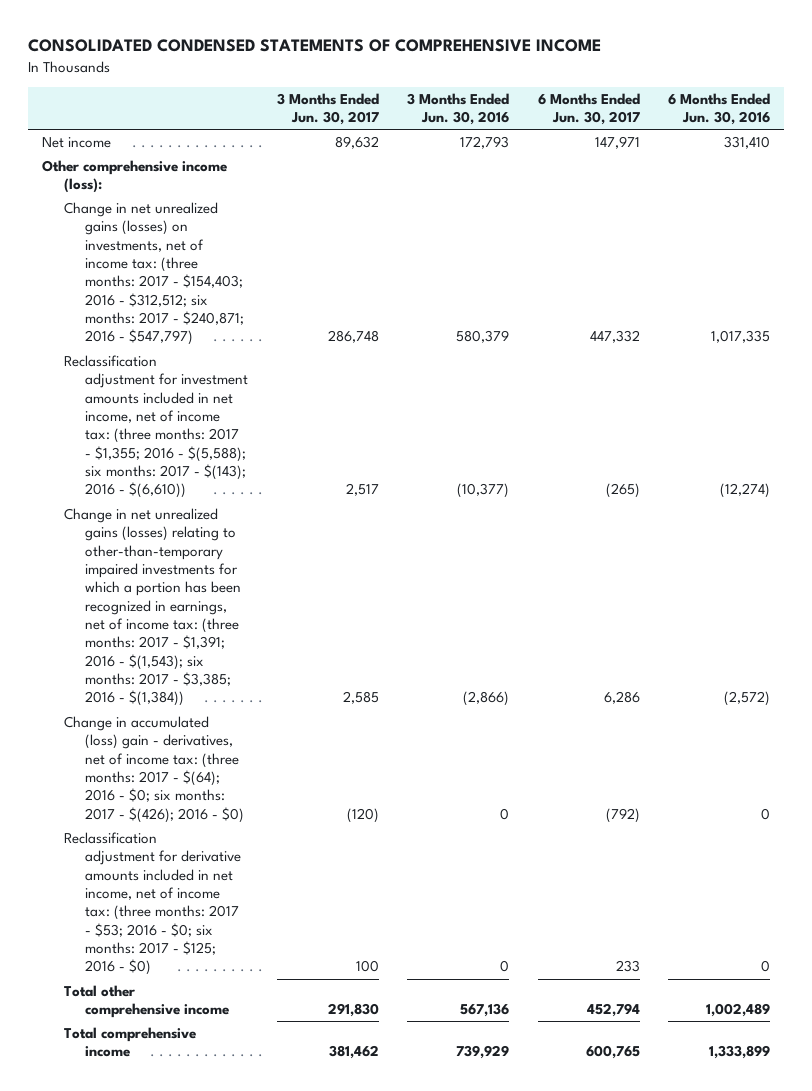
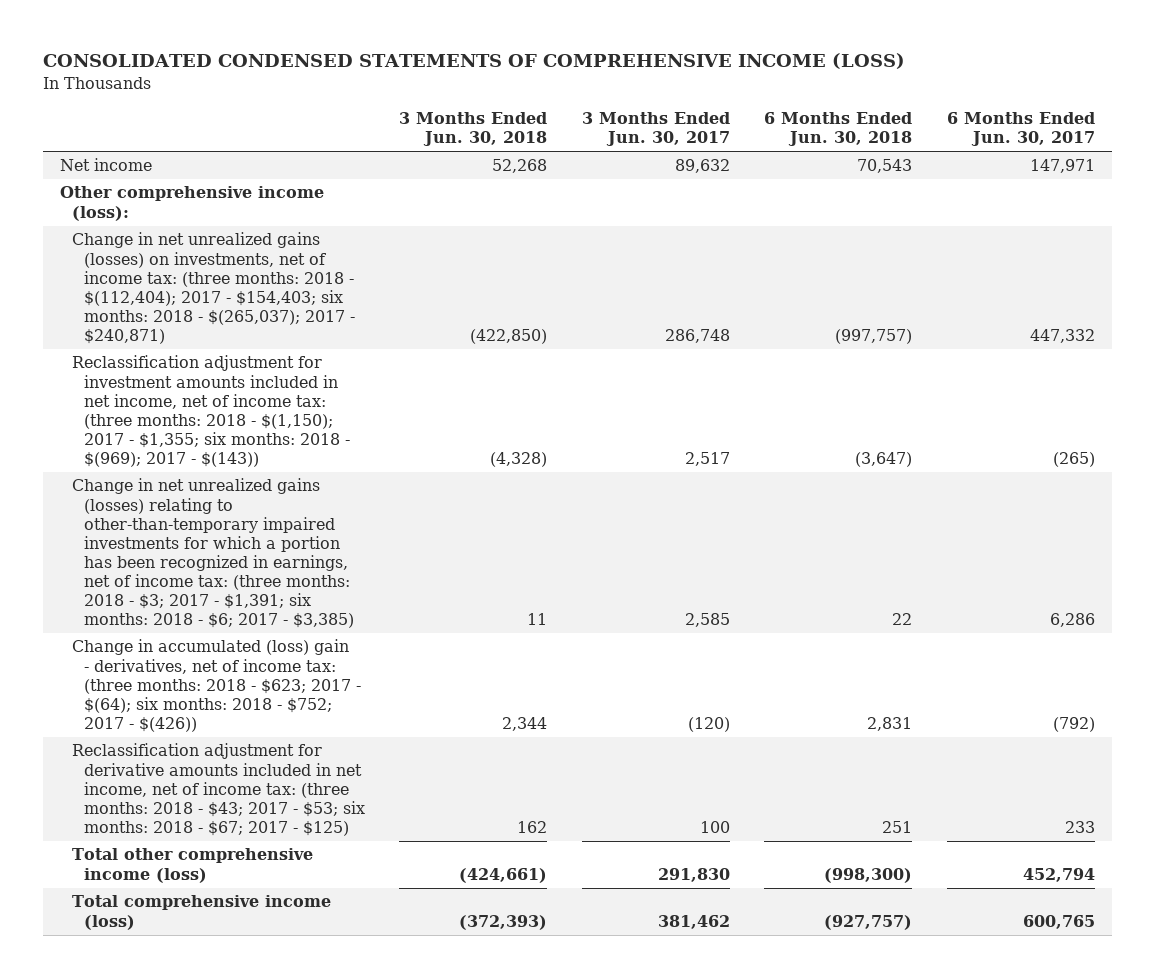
[27,39,601,53] CONSOLIDATED CONDENSED STATEMENTS OF COMPREHENSIVE INCOME -> [42,53,905,70] CONSOLIDATED CONDENSED STATEMENTS OF COMPREHENSIVE INCOME (LOSS)
[407,92,510,126] 3 Months Ended Jun. 30, 2016 -> none
[668,92,771,126] 6 Months Ended Jun. 30, 2016 -> none
none -> [399,111,548,147] 3 Months Ended Jun. 30, 2018
none -> [764,111,913,147] 6 Months Ended Jun. 30, 2018
[63,202,245,346] Change in net unrealized gains (losses) on investments, net of income tax: (three months: 2017 - $154,403; 2016 - $312,512; six months: 2017 - $240,871; 2016 - $547,797) -> [71,232,355,345] Change in net unrealized gains (losses) on investments, net of income tax: (three months: 2018 - $(112,404); 2017 - $154,403; six months: 2018 - $(265,037); 2017 - $240,871)
[63,355,249,499] Reclassification adjustment for investment amounts included in net income, net of income tax: (three months: 2017 - $1,355; 2016 - $(5,588); six months: 2017 - $(143); 2016 - $(6,610)) -> [71,355,350,468] Reclassification adjustment for investment amounts included in net income, net of income tax: (three months: 2018 - $(1,150); 2017 - $1,355; six months: 2018 - $(969); 2017 - $(143))
[63,508,242,707] Change in net unrealized gains (losses) relating to other-than-temporary impaired investments for which a portion has been recognized in earnings, net of income tax: (three months: 2017 - $1,391; 2016 - $(1,543); six months: 2017 - $3,385; 2016 - $(1,384)) -> [71,478,354,629] Change in net unrealized gains (losses) relating to other-than-temporary impaired investments for which a portion has been recognized in earnings, net of income tax: (three months: 2018 - $3; 2017 - $1,391; six months: 2018 - $6; 2017 - $3,385)
[63,716,245,823] Change in accumulated (loss) gain - derivatives, net of income tax: (three months: 2017 - $(64); 2016 - $0; six months: 2017 - $(426); 2016 - $0) -> [71,639,361,732] Change in accumulated (loss) gain - derivatives, net of income tax: (three months: 2018 - $623; 2017 - $(64); six months: 2018 - $752; 2017 - $(426))
[63,832,242,976] Reclassification adjustment for derivative amounts included in net income, net of income tax: (three months: 2017 - $53; 2016 - $0; six months: 2017 - $125; 2016 - $0) -> [71,743,365,836] Reclassification adjustment for derivative amounts included in net income, net of income tax: (three months: 2018 - $43; 2017 - $53; six months: 2018 - $67; 2017 - $125)
[63,985,230,1019] Total other comprehensive income -> [71,848,313,883] Total other comprehensive income (loss)
[63,1027,196,1058] Total comprehensive income -> [71,895,331,930] Total comprehensive income (loss)

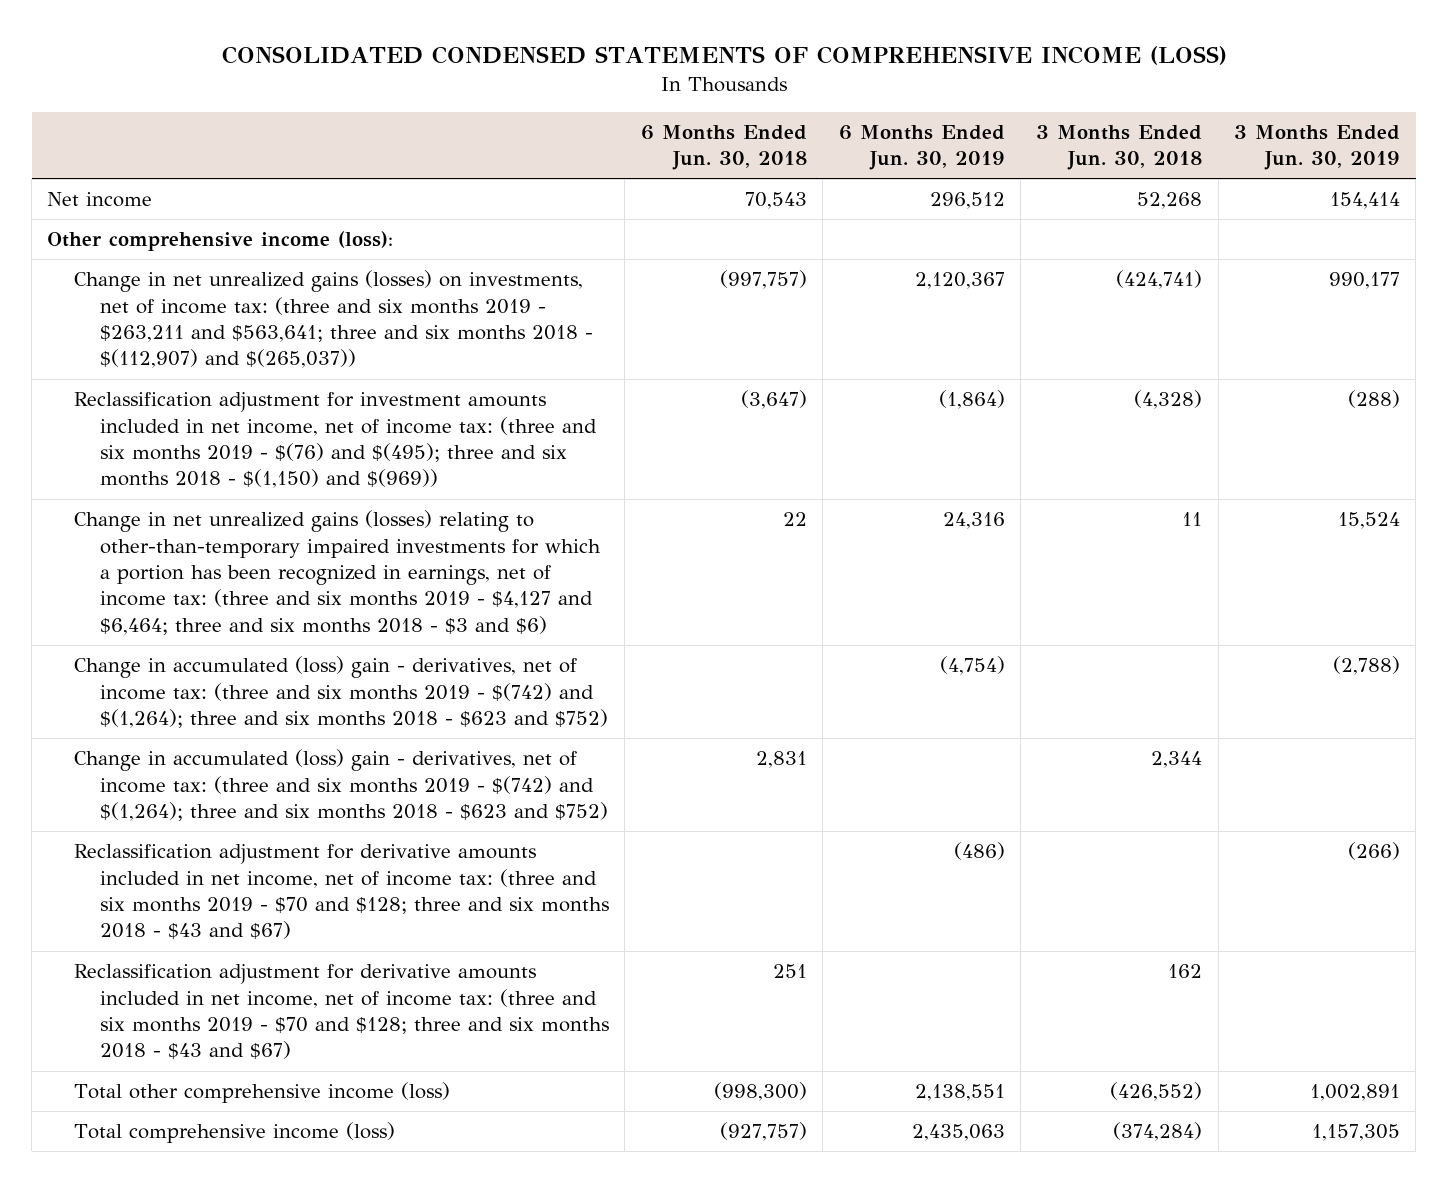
[581,111,730,147] 3 Months Ended Jun. 30, 2017 -> none
[947,111,1096,147] 6 Months Ended Jun. 30, 2017 -> none
none -> [838,124,1005,171] 6 Months Ended Jun. 30, 2019
none -> [1233,124,1400,171] 3 Months Ended Jun. 30, 2019
[71,232,355,345] Change in net unrealized gains (losses) on investments, net of income tax: (three months: 2018 - $(112,404); 2017 - $154,403; six months: 2018 - $(265,037); 2017 - $240,871) -> [73,270,594,369] Change in net unrealized gains (losses) on investments, net of income tax: (three and six months 2019 - $263,211 and $563,641; three and six months 2018 - $(112,907) and $(265,037))
[470,329,548,345] (422,850) -> [1116,270,1203,290] (424,741)
[71,355,350,468] Reclassification adjustment for investment amounts included in net income, net of income tax: (three months: 2018 - $(1,150); 2017 - $1,355; six months: 2018 - $(969); 2017 - $(143)) -> [73,392,598,489] Reclassification adjustment for investment amounts included in net income, net of income tax: (three and six months 2019 - $(76) and $(495); three and six months 2018 - $(1,150) and $(969))
[71,478,354,629] Change in net unrealized gains (losses) relating to other-than-temporary impaired investments for which a portion has been recognized in earnings, net of income tax: (three months: 2018 - $3; 2017 - $1,391; six months: 2018 - $6; 2017 - $3,385) -> [73,510,602,635] Change in net unrealized gains (losses) relating to other-than-temporary impaired investments for which a portion has been recognized in earnings, net of income tax: (three and six months 2019 - $4,127 and $6,464; three and six months 2018 - $3 and $6)
none -> [73,656,609,729] Change in accumulated (loss) gain - derivatives, net of income tax: (three and six months 2019 - $(742) and $(1,264); three and six months 2018 - $623 and $752)
[71,639,361,732] Change in accumulated (loss) gain - derivatives, net of income tax: (three months: 2018 - $623; 2017 - $(64); six months: 2018 - $752; 2017 - $(426)) -> [73,749,609,822] Change in accumulated (loss) gain - derivatives, net of income tax: (three and six months 2019 - $(742) and $(1,264); three and six months 2018 - $623 and $752)
none -> [73,844,610,940] Reclassification adjustment for derivative amounts included in net income, net of income tax: (three and six months 2019 - $70 and $128; three and six months 2018 - $43 and $67)
[71,743,365,836] Reclassification adjustment for derivative amounts included in net income, net of income tax: (three months: 2018 - $43; 2017 - $53; six months: 2018 - $67; 2017 - $125) -> [73,964,610,1060] Reclassification adjustment for derivative amounts included in net income, net of income tax: (three and six months 2019 - $70 and $128; three and six months 2018 - $43 and $67)
[459,867,548,883] (424,661) -> [1110,1082,1203,1102] (426,552)
[459,914,548,930] (372,393) -> [1113,1122,1203,1142] (374,284)

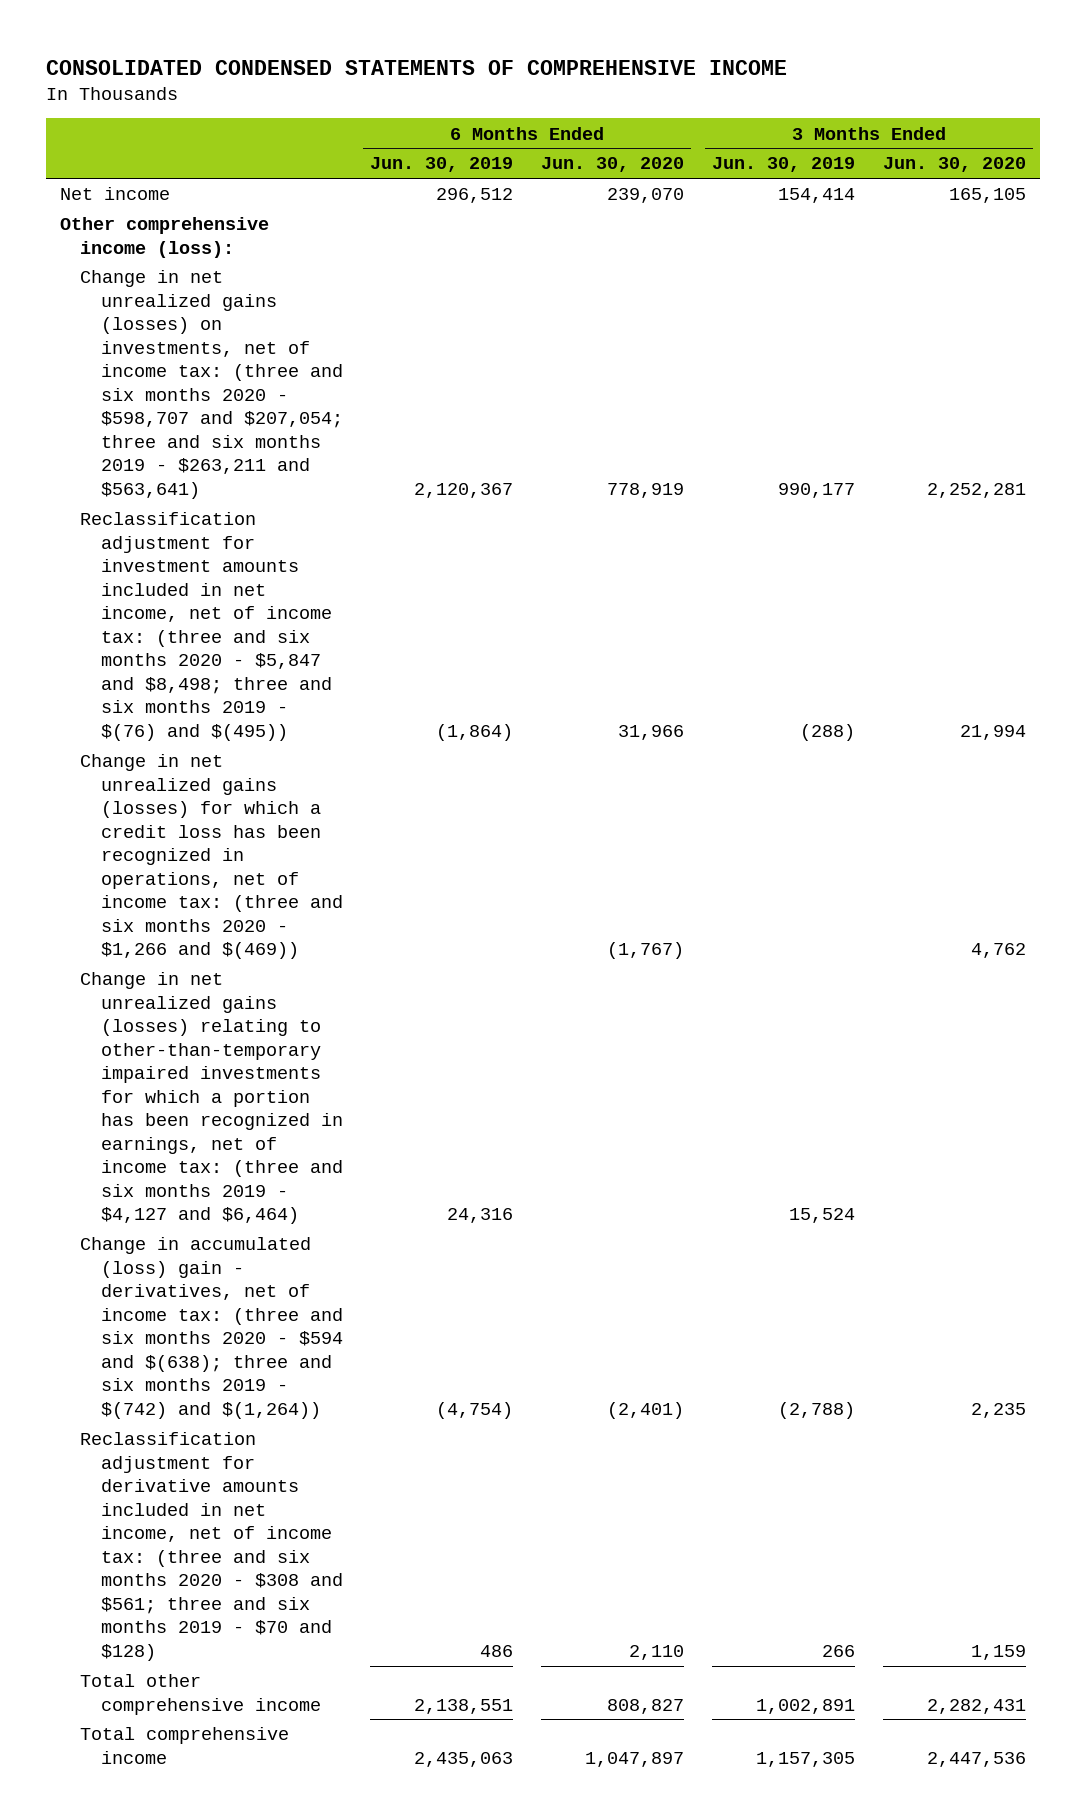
[221,46,1227,66] CONSOLIDATED CONDENSED STATEMENTS OF COMPREHENSIVE INCOME (LOSS) -> [45,59,787,75] CONSOLIDATED CONDENSED STATEMENTS OF COMPREHENSIVE INCOME
[640,124,807,171] 6 Months Ended Jun. 30, 2018 -> none
[1036,124,1203,171] 3 Months Ended Jun. 30, 2018 -> none
none -> [541,157,685,173] Jun. 30, 2020
none -> [883,157,1027,173] Jun. 30, 2020
[73,749,609,822] Change in accumulated (loss) gain - derivatives, net of income tax: (three and six months 2019 - $(742) and $(1,264); three and six months 2018 - $623 and $752) -> none
[73,964,610,1060] Reclassification adjustment for derivative amounts included in net income, net of income tax: (three and six months 2019 - $70 and $128; three and six months 2018 - $43 and $67) -> none
[73,270,594,369] Change in net unrealized gains (losses) on investments, net of income tax: (three and six months 2019 - $263,211 and $563,641; three and six months 2018 - $(112,907) and $(265,037)) -> [80,270,343,499] Change in net unrealized gains (losses) on investments, net of income tax: (three and six months 2020 - $598,707 and $207,054; three and six months 2019 - $263,211 and $563,641)
[73,392,598,489] Reclassification adjustment for investment amounts included in net income, net of income tax: (three and six months 2019 - $(76) and $(495); three and six months 2018 - $(1,150) and $(969)) -> [80,512,332,741] Reclassification adjustment for investment amounts included in net income, net of income tax: (three and six months 2020 - $5,847 and $8,498; three and six months 2019 - $(76) and $(495))
none -> [80,754,343,960] Change in net unrealized gains (losses) for which a credit loss has been recognized in operations, net of income tax: (three and six months 2020 - $1,266 and $(469))
[73,510,602,635] Change in net unrealized gains (losses) relating to other-than-temporary impaired investments for which a portion has been recognized in earnings, net of income tax: (three and six months 2019 - $4,127 and $6,464; three and six months 2018 - $3 and $6) -> [80,972,343,1225] Change in net unrealized gains (losses) relating to other-than-temporary impaired investments for which a portion has been recognized in earnings, net of income tax: (three and six months 2019 - $4,127 and $6,464)
[73,656,609,729] Change in accumulated (loss) gain - derivatives, net of income tax: (three and six months 2019 - $(742) and $(1,264); three and six months 2018 - $623 and $752) -> [80,1237,343,1419] Change in accumulated (loss) gain - derivatives, net of income tax: (three and six months 2020 - $594 and $(638); three and six months 2019 - $(742) and $(1,264))
[73,844,610,940] Reclassification adjustment for derivative amounts included in net income, net of income tax: (three and six months 2019 - $70 and $128; three and six months 2018 - $43 and $67) -> [80,1432,343,1661] Reclassification adjustment for derivative amounts included in net income, net of income tax: (three and six months 2020 - $308 and $561; three and six months 2019 - $70 and $128)
[953,842,1005,861] (486) -> [480,1644,514,1657] 486
[1347,842,1400,861] (266) -> [822,1644,856,1657] 266
[73,1082,450,1104] Total other comprehensive income (loss) -> [80,1674,321,1715] Total other comprehensive income
[73,1122,395,1144] Total comprehensive income (loss) -> [80,1727,290,1764] Total comprehensive income

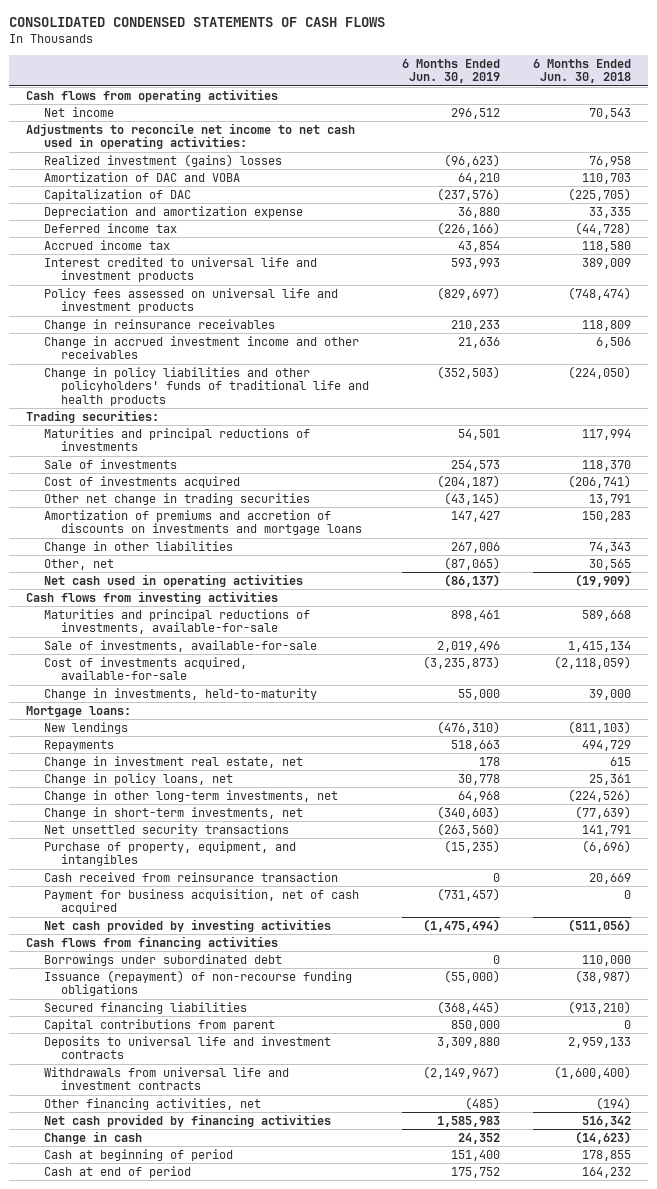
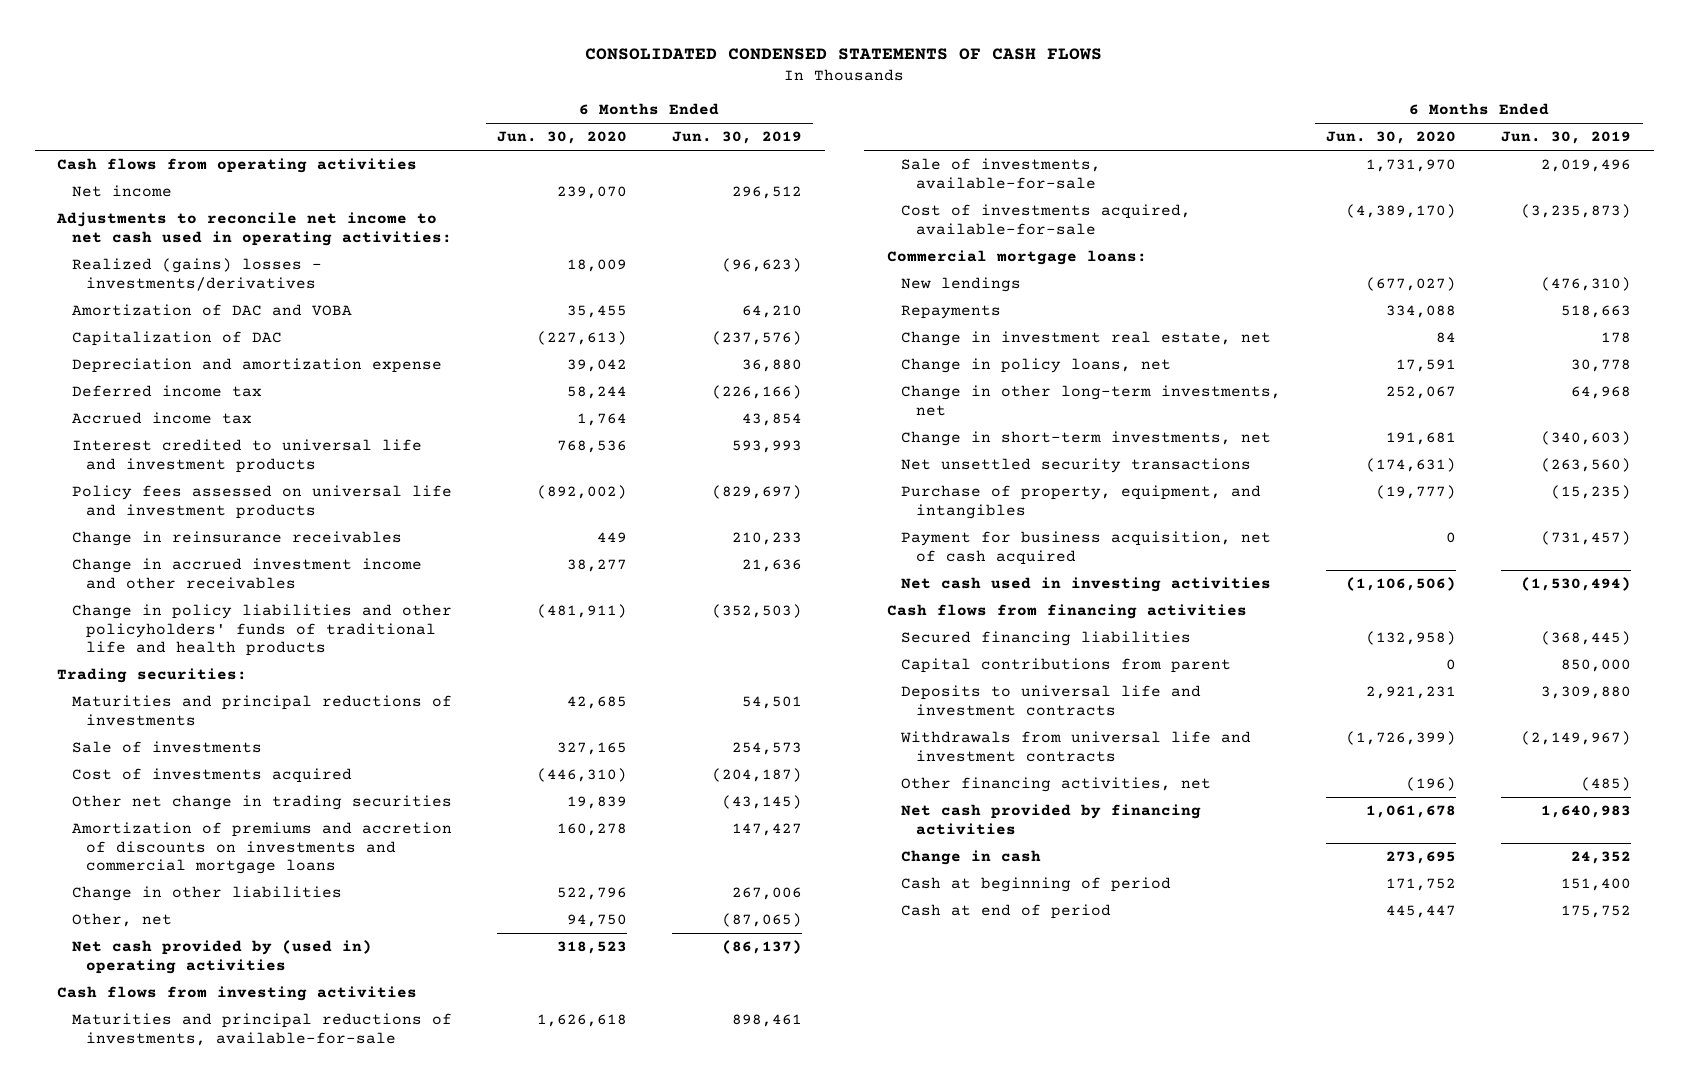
[533,58,632,84] 6 Months Ended Jun. 30, 2018 -> none
none -> [496,131,627,145] Jun. 30, 2020
[43,153,282,167] Realized investment (gains) losses -> [71,258,322,291] Realized (gains) losses - investments/derivatives
[43,509,363,536] Amortization of premiums and accretion of discounts on investments and mortgage loans -> [71,822,452,875] Amortization of premiums and accretion of discounts on investments and commercial mortgage loans
[43,573,303,587] Net cash used in operating activities -> [71,940,372,974] Net cash provided by (used in) operating activities
[43,687,317,700] Change in investments, held-to-maturity -> none
[25,705,131,717] Mortgage loans: -> [886,250,1147,266] Commercial mortgage loans:
[43,871,338,882] Cash received from reinsurance transaction -> none
[43,918,331,932] Net cash provided by investing activities -> [901,577,1272,593] Net cash used in investing activities
[423,918,501,932] (1,475,494) -> [1521,577,1632,592] (1,530,494)
[43,953,282,966] Borrowings under subordinated debt -> none
[43,969,352,997] Issuance (repayment) of non-recourse funding obligations -> none
[437,1115,501,1127] 1,585,983 -> [1541,805,1632,819] 1,640,983

